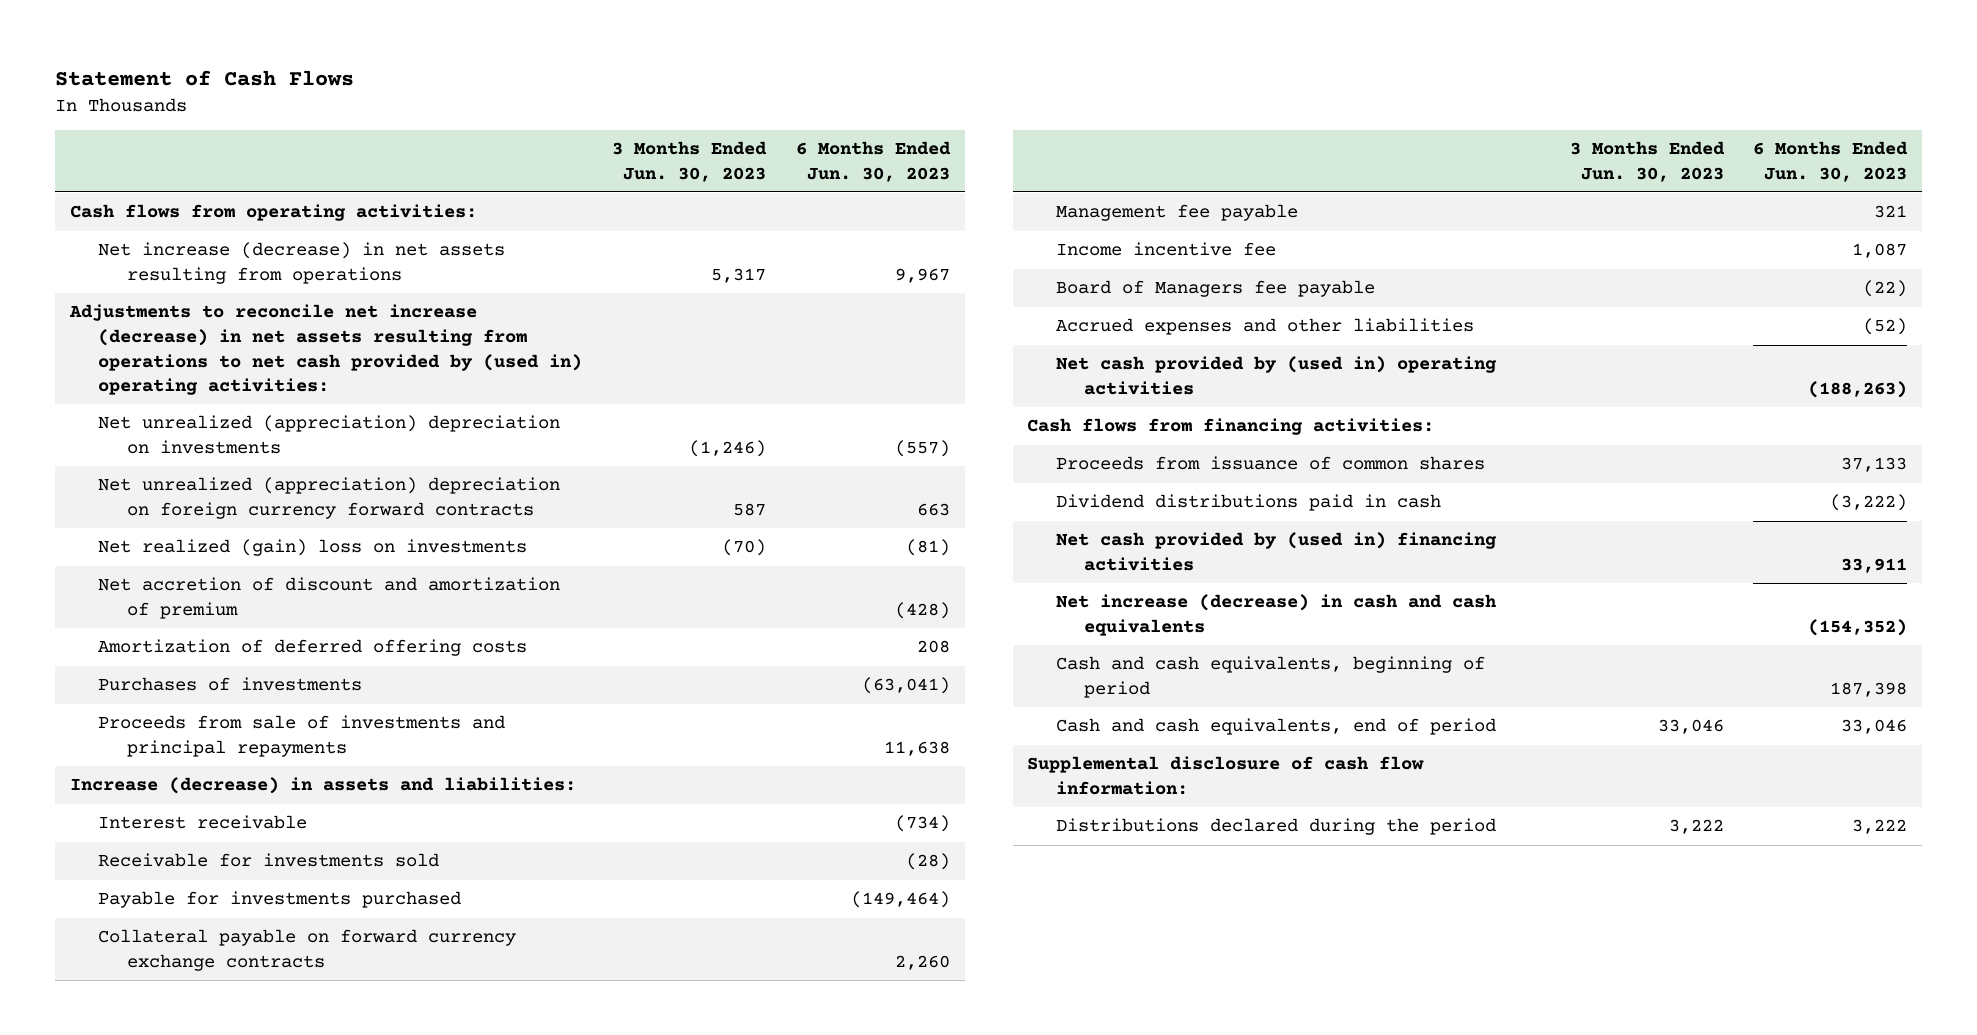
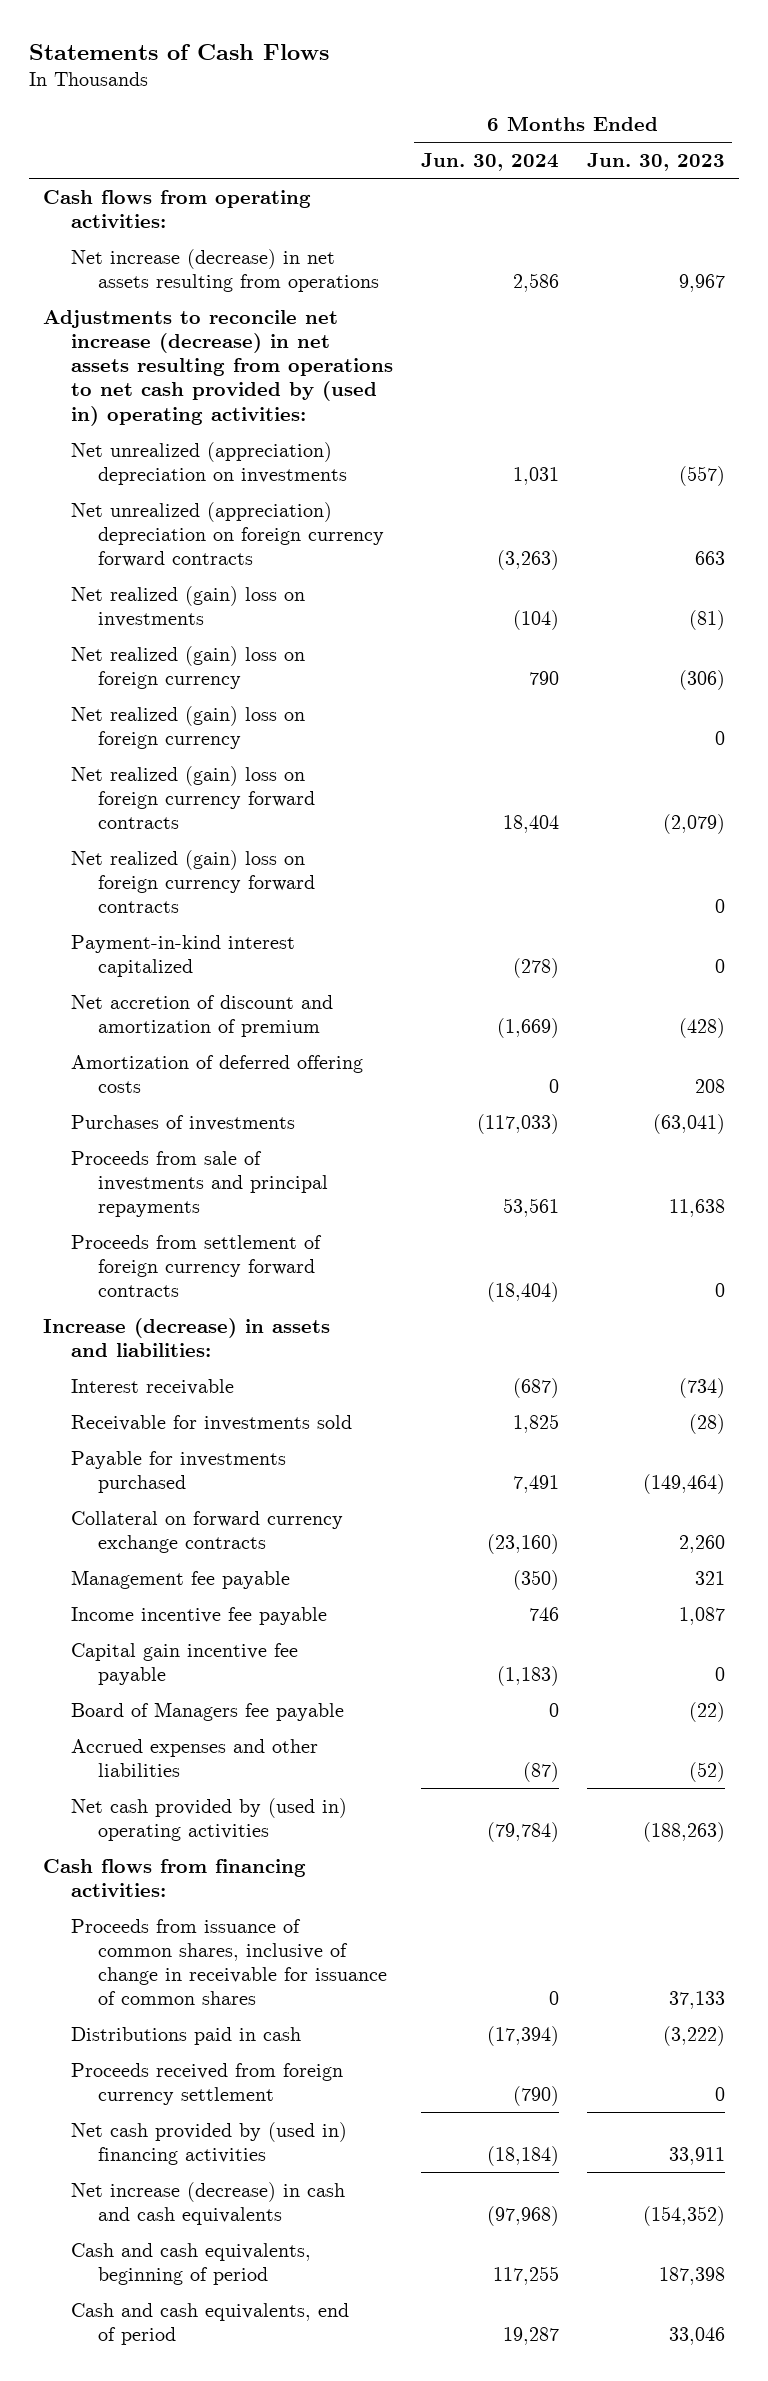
[55,69,355,86] Statement of Cash Flows -> [28,43,329,60] Statements of Cash Flows
[612,141,768,182] 3 Months Ended Jun. 30, 2023 -> none
none -> [420,152,559,171] Jun. 30, 2024
none -> [70,645,305,689] Net realized (gain) loss on foreign currency
none -> [70,705,305,749] Net realized (gain) loss on foreign currency
none -> [70,765,316,830] Net realized (gain) loss on foreign currency forward contracts
none -> [70,849,316,914] Net realized (gain) loss on foreign currency forward contracts
none -> [70,934,295,977] Payment-in-kind interest capitalized
none -> [70,1234,322,1298] Proceeds from settlement of foreign currency forward contracts
[98,929,517,971] Collateral payable on forward currency exchange contracts -> [70,1510,343,1553] Collateral on forward currency exchange contracts
[1055,242,1276,257] Income incentive fee -> [70,1606,327,1625] Income incentive fee payable
none -> [70,1642,298,1685] Capital gain incentive fee payable
[1055,456,1485,471] Proceeds from issuance of common shares -> [70,1918,388,2006] Proceeds from issuance of common shares, inclusive of change in receivable for issuance of common shares
[1055,494,1441,512] Dividend distributions paid in cash -> [70,2026,301,2045] Distributions paid in cash
none -> [70,2062,343,2105] Proceeds received from foreign currency settlement
[1027,756,1425,795] Supplemental disclosure of cash flow information: -> none
[1055,818,1496,836] Distributions declared during the period -> none

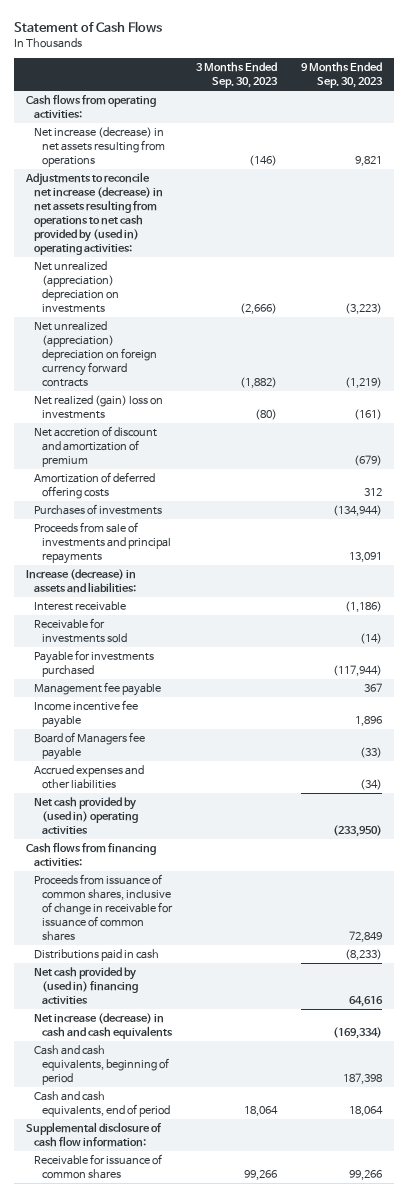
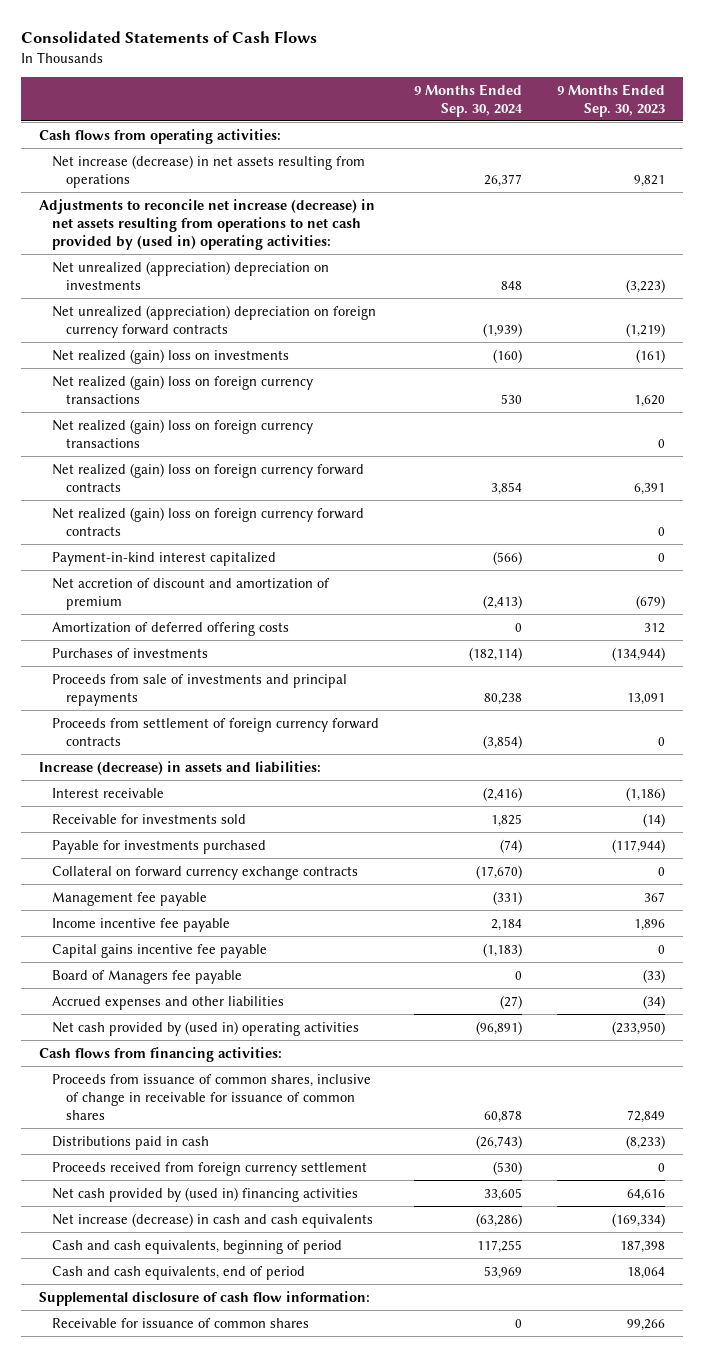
[14,20,163,33] Statement of Cash Flows -> [21,31,318,44] Consolidated Statements of Cash Flows
[196,62,279,89] 3 Months Ended Sep. 30, 2023 -> none
none -> [414,83,524,117] 9 Months Ended Sep. 30, 2024
none -> [52,374,314,404] Net realized (gain) loss on foreign currency transactions
none -> [52,418,314,448] Net realized (gain) loss on foreign currency transactions
none -> [52,462,365,492] Net realized (gain) loss on foreign currency forward contracts
none -> [52,506,365,536] Net realized (gain) loss on foreign currency forward contracts
none -> [52,551,277,566] Payment-in-kind interest capitalized
none -> [52,717,380,746] Proceeds from settlement of foreign currency forward contracts
none -> [52,865,359,880] Collateral on forward currency exchange contracts
none -> [52,943,268,958] Capital gains incentive fee payable
none -> [52,1161,368,1176] Proceeds received from foreign currency settlement

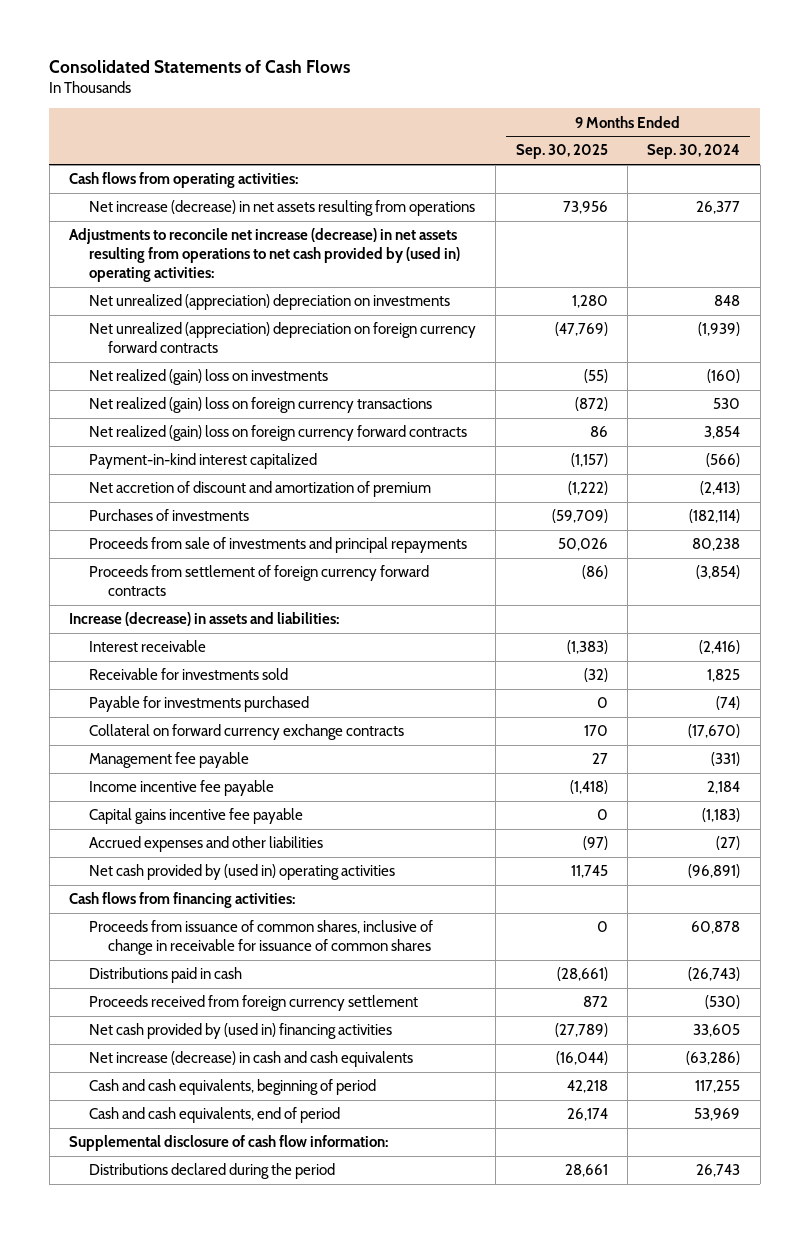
[557,83,666,117] 9 Months Ended Sep. 30, 2023 -> none
none -> [515,144,608,160] Sep. 30, 2025
[52,418,314,448] Net realized (gain) loss on foreign currency transactions -> none
[52,506,365,536] Net realized (gain) loss on foreign currency forward contracts -> none
[52,621,290,636] Amortization of deferred offering costs -> none
[52,969,243,984] Board of Managers fee payable -> none
[52,1317,310,1328] Receivable for issuance of common shares -> none
none -> [88,1163,335,1180] Distributions declared during the period

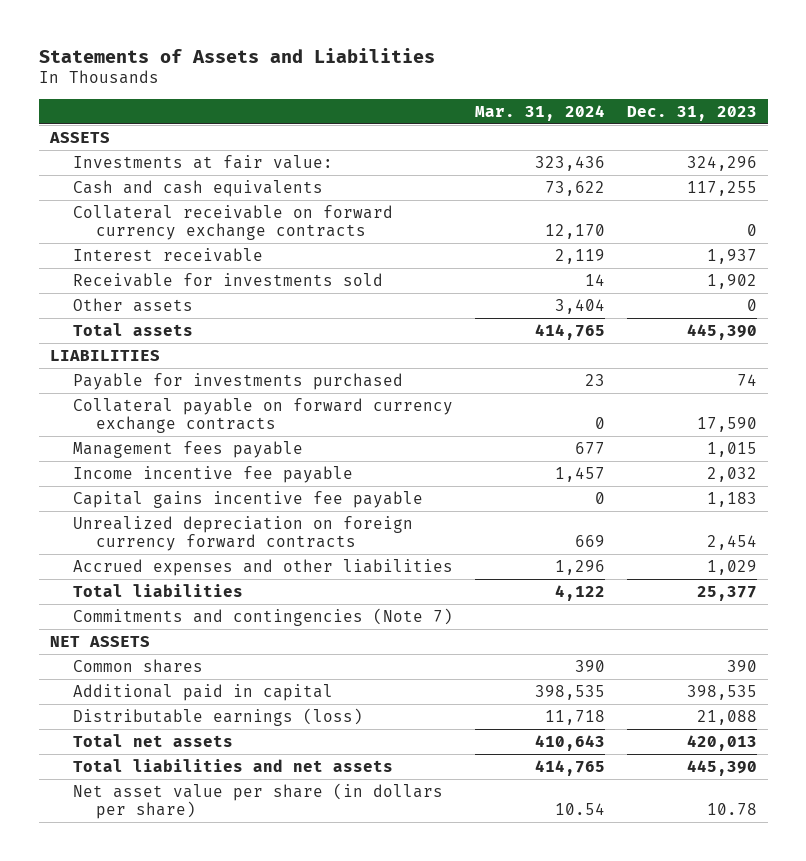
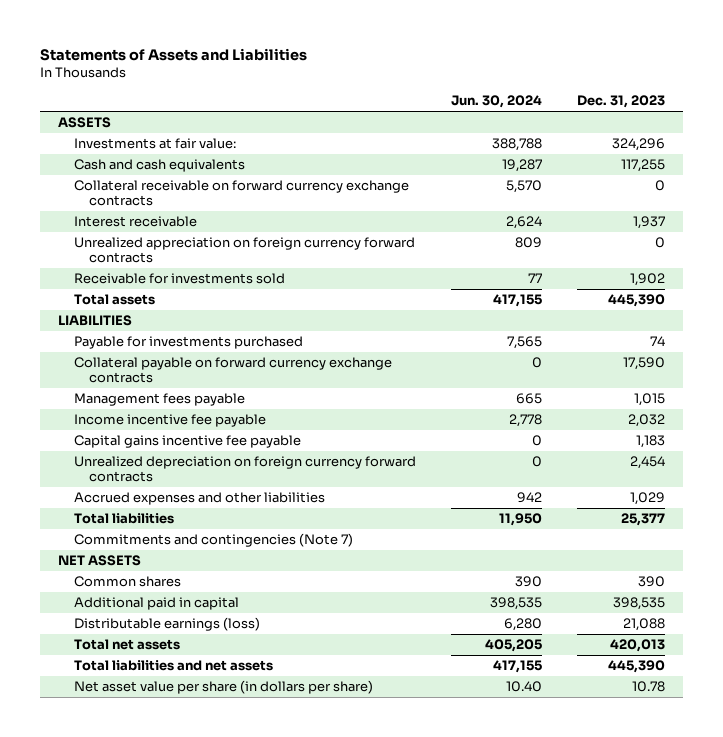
[474,104,605,121] Mar. 31, 2024 -> none
none -> [450,95,542,109] Jun. 30, 2024
none -> [73,237,415,264] Unrealized appreciation on foreign currency forward contracts
[72,297,193,312] Other assets -> none

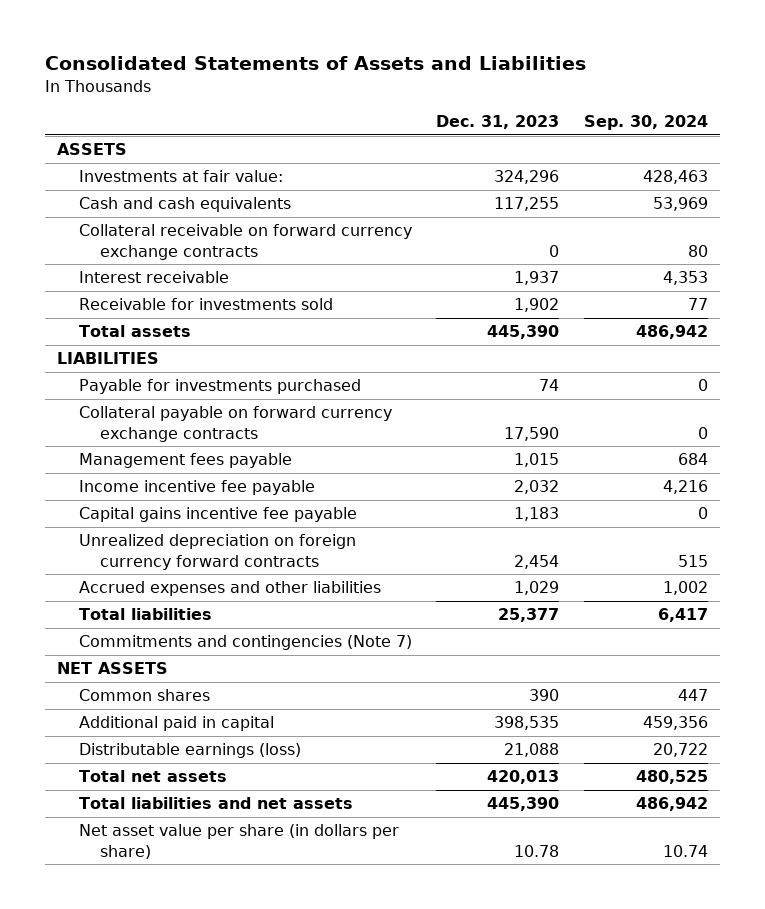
[39,47,307,61] Statements of Assets and Liabilities -> [45,56,587,71] Consolidated Statements of Assets and Liabilities
[450,95,542,109] Jun. 30, 2024 -> none
none -> [583,115,708,131] Sep. 30, 2024
[73,237,415,264] Unrealized appreciation on foreign currency forward contracts -> none

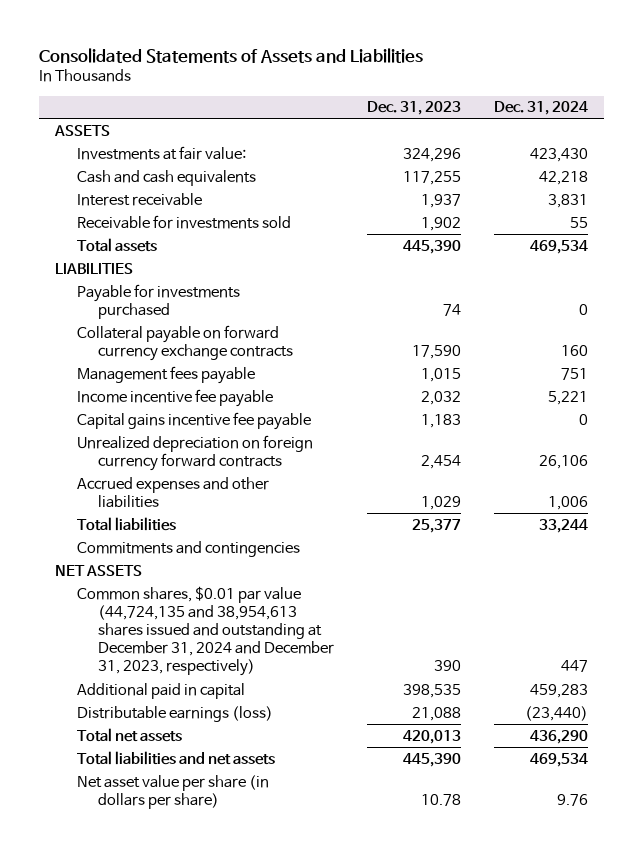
[583,115,708,131] Sep. 30, 2024 -> none
none -> [493,101,588,116] Dec. 31, 2024
[78,224,412,260] Collateral receivable on forward currency exchange contracts -> none
[78,635,412,651] Commitments and contingencies (Note 7) -> [76,540,300,557] Commitments and contingencies
[78,689,210,702] Common shares -> [76,585,335,677] Common shares, $0.01 par value (44,724,135 and 38,954,613 shares issued and outstanding at December 31, 2024 and December 31, 2023, respectively)

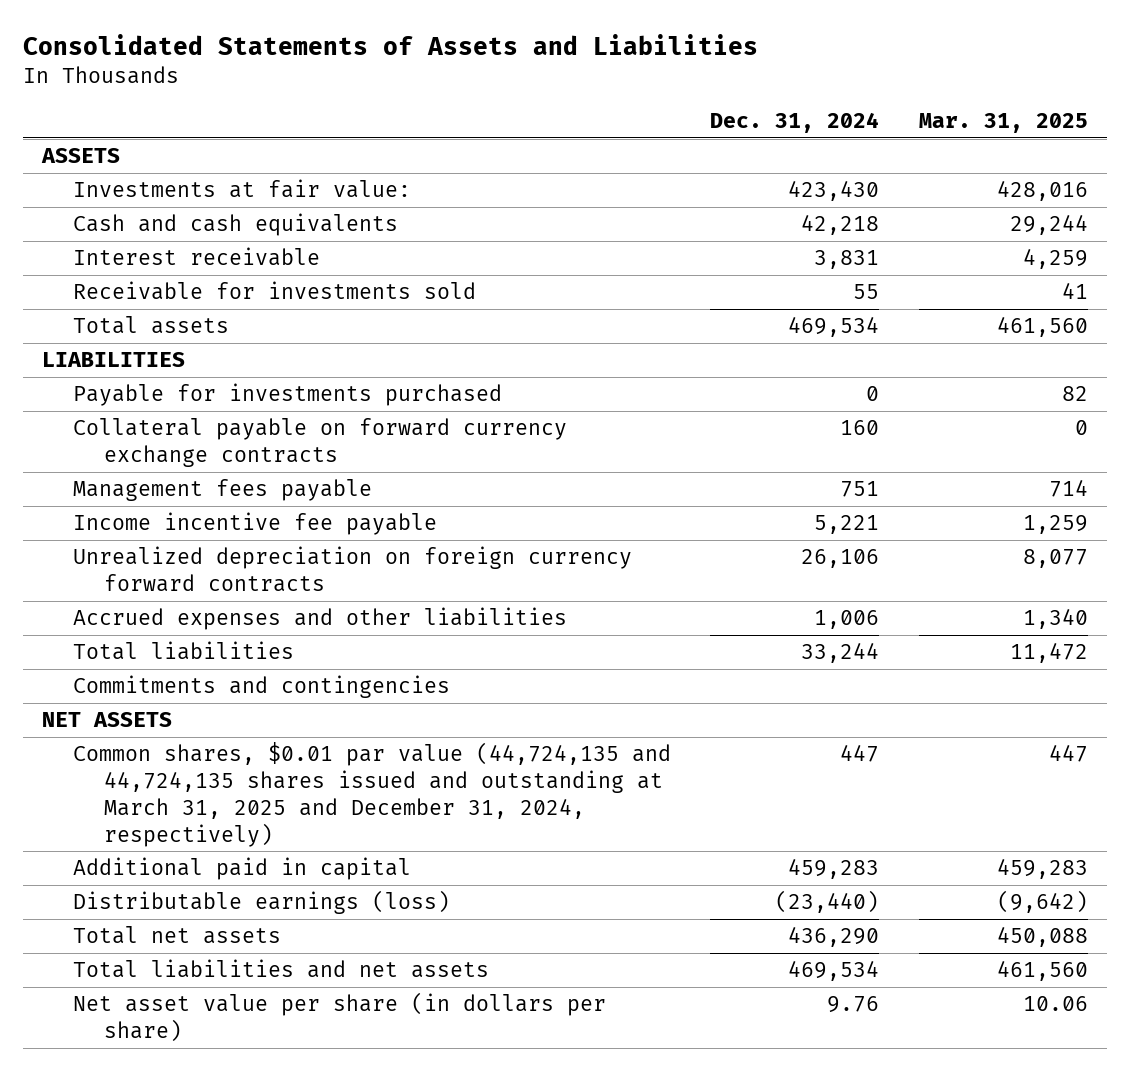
[367,101,462,116] Dec. 31, 2023 -> none
none -> [918,112,1088,133] Mar. 31, 2025
[76,411,311,430] Capital gains incentive fee payable -> none
[76,585,335,677] Common shares, $0.01 par value (44,724,135 and 38,954,613 shares issued and outstanding at December 31, 2024 and December 31, 2023, respectively) -> [73,742,672,847] Common shares, $0.01 par value (44,724,135 and 44,724,135 shares issued and outstanding at March 31, 2025 and December 31, 2024, respectively)

